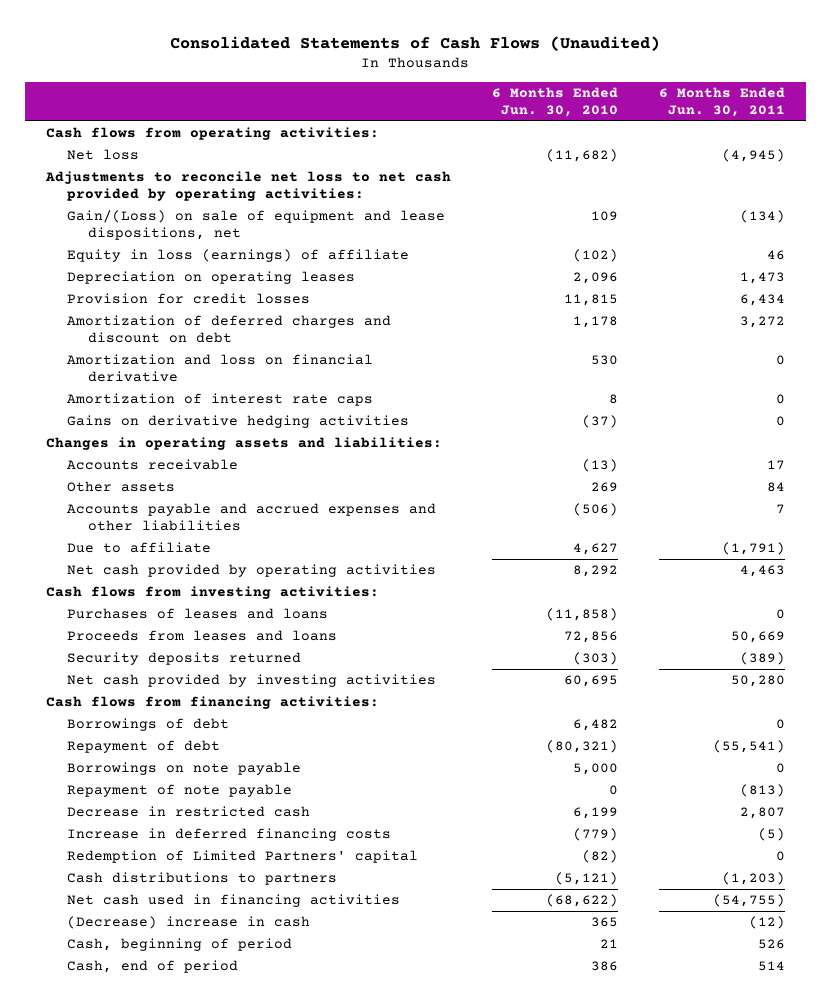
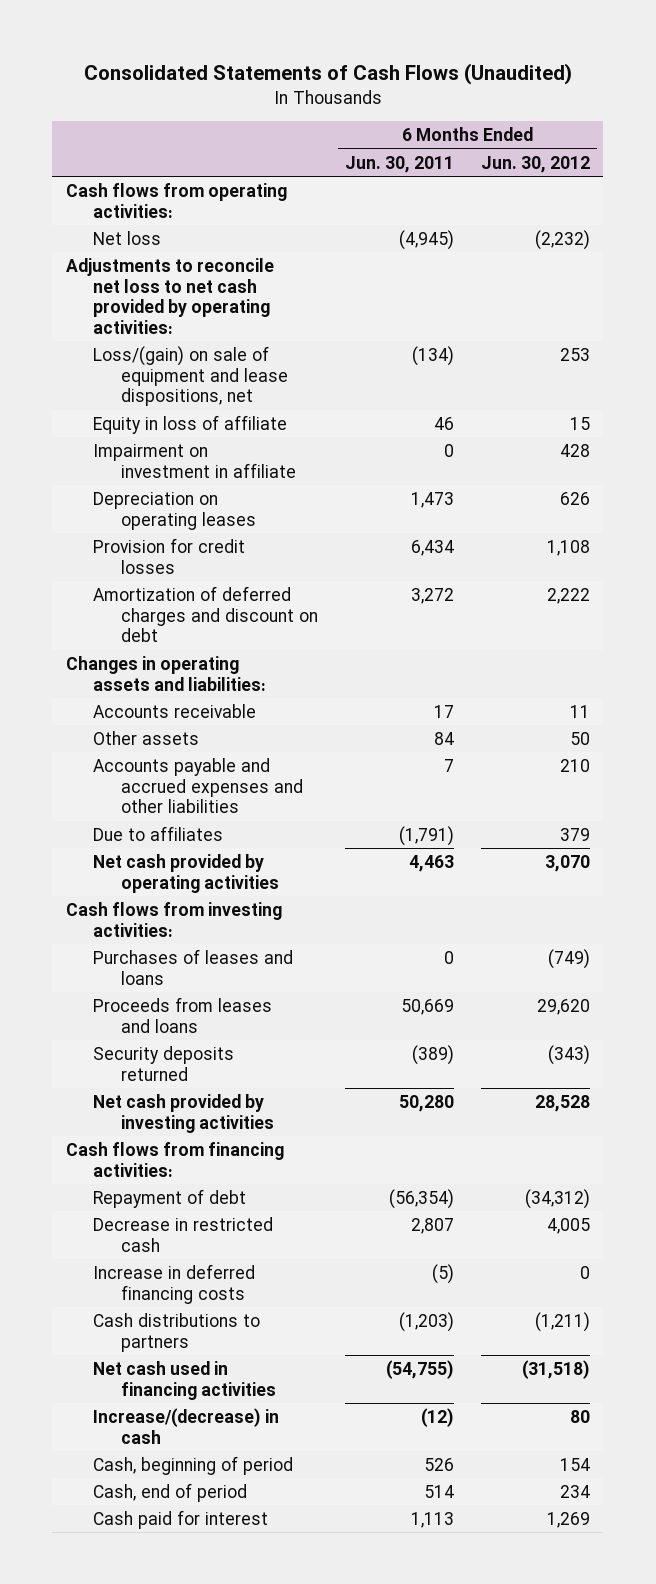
[491,87,618,118] 6 Months Ended Jun. 30, 2010 -> none
none -> [480,155,590,173] Jun. 30, 2012
[66,210,445,241] Gain/(Loss) on sale of equipment and lease dispositions, net -> [93,346,289,407] Loss/(gain) on sale of equipment and lease dispositions, net
[66,249,409,263] Equity in loss (earnings) of affiliate -> [93,415,288,435] Equity in loss of affiliate
none -> [93,444,297,478] Impairment on investment in affiliate
[66,354,373,383] Amortization and loss on financial derivative -> none
[66,393,373,407] Amortization of interest rate caps -> none
[66,415,409,429] Gains on derivative hedging activities -> none
[66,542,211,554] Due to affiliate -> [93,826,224,842] Due to affiliates
[66,718,229,732] Borrowings of debt -> none
[66,762,301,776] Borrowings on note payable -> none
[66,784,292,798] Repayment of note payable -> none
[713,740,786,754] (55,541) -> [389,1189,455,1210] (56,354)
[66,850,418,864] Redemption of Limited Partners' capital -> none
[66,916,310,930] (Decrease) increase in cash -> [93,1408,280,1444] Increase/(decrease) in cash
none -> [93,1510,269,1530] Cash paid for interest

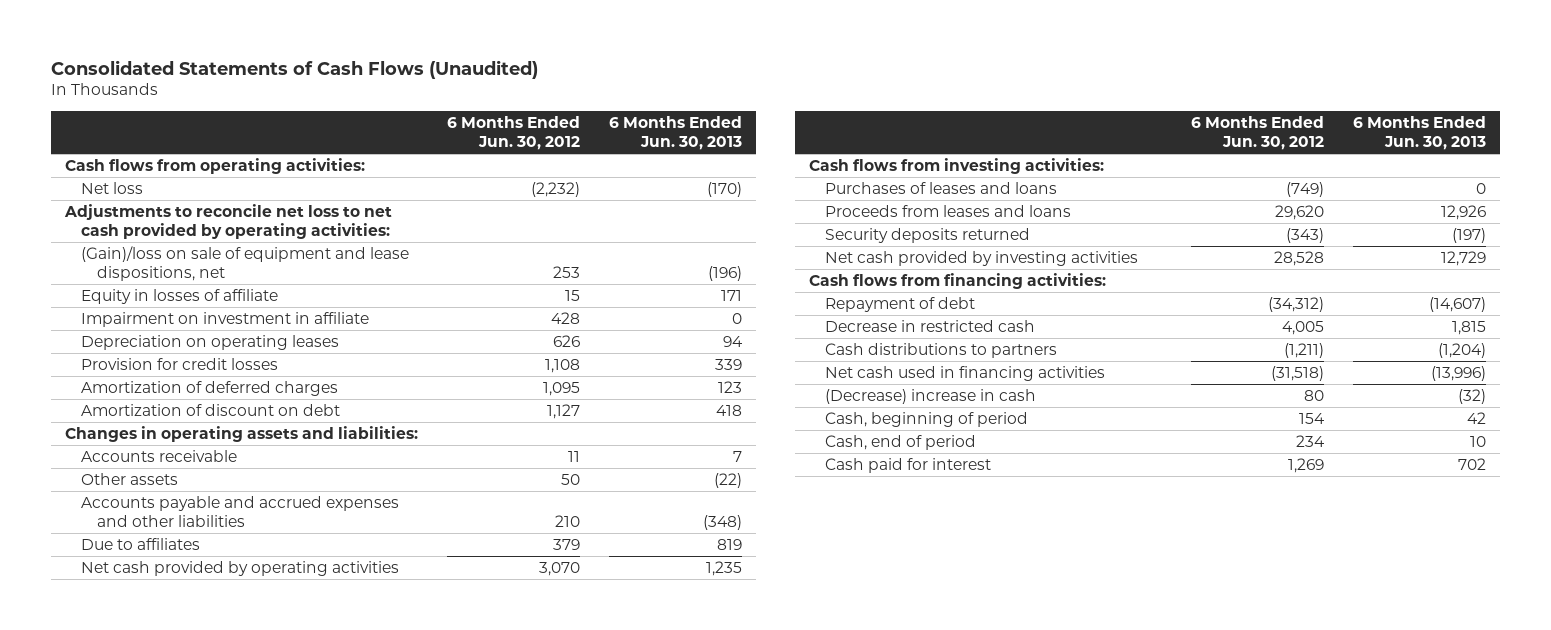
[345,155,455,173] Jun. 30, 2011 -> none
none -> [608,115,742,151] 6 Months Ended Jun. 30, 2013
[93,346,289,407] Loss/(gain) on sale of equipment and lease dispositions, net -> [80,245,409,282] (Gain)/loss on sale of equipment and lease dispositions, net
[93,415,288,435] Equity in loss of affiliate -> [80,288,278,304] Equity in losses of affiliate
[93,586,319,643] Amortization of deferred charges and discount on debt -> [80,380,338,396] Amortization of deferred charges
[546,588,590,605] 2,222 -> [542,381,580,396] 1,095
none -> [80,403,340,416] Amortization of discount on debt
[93,1264,256,1304] Increase in deferred financing costs -> none
[93,1408,280,1444] Increase/(decrease) in cash -> [824,388,1036,404] (Decrease) increase in cash

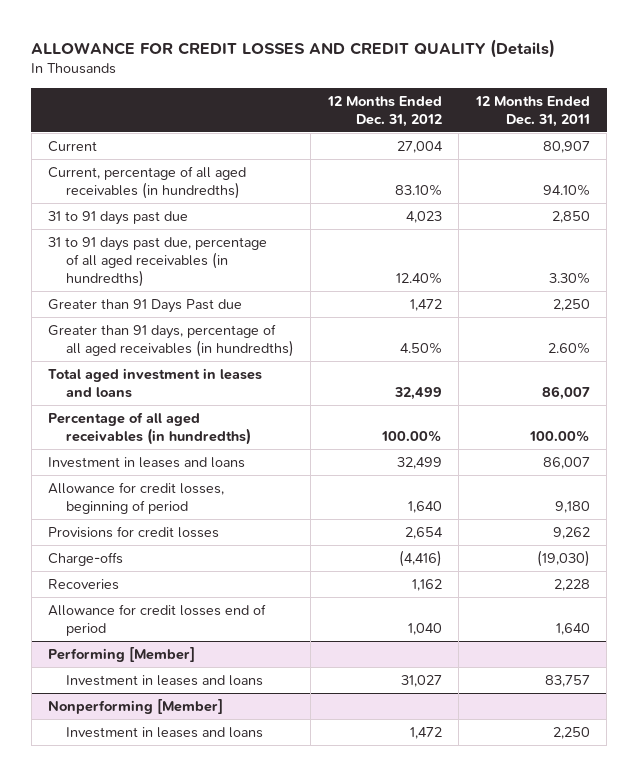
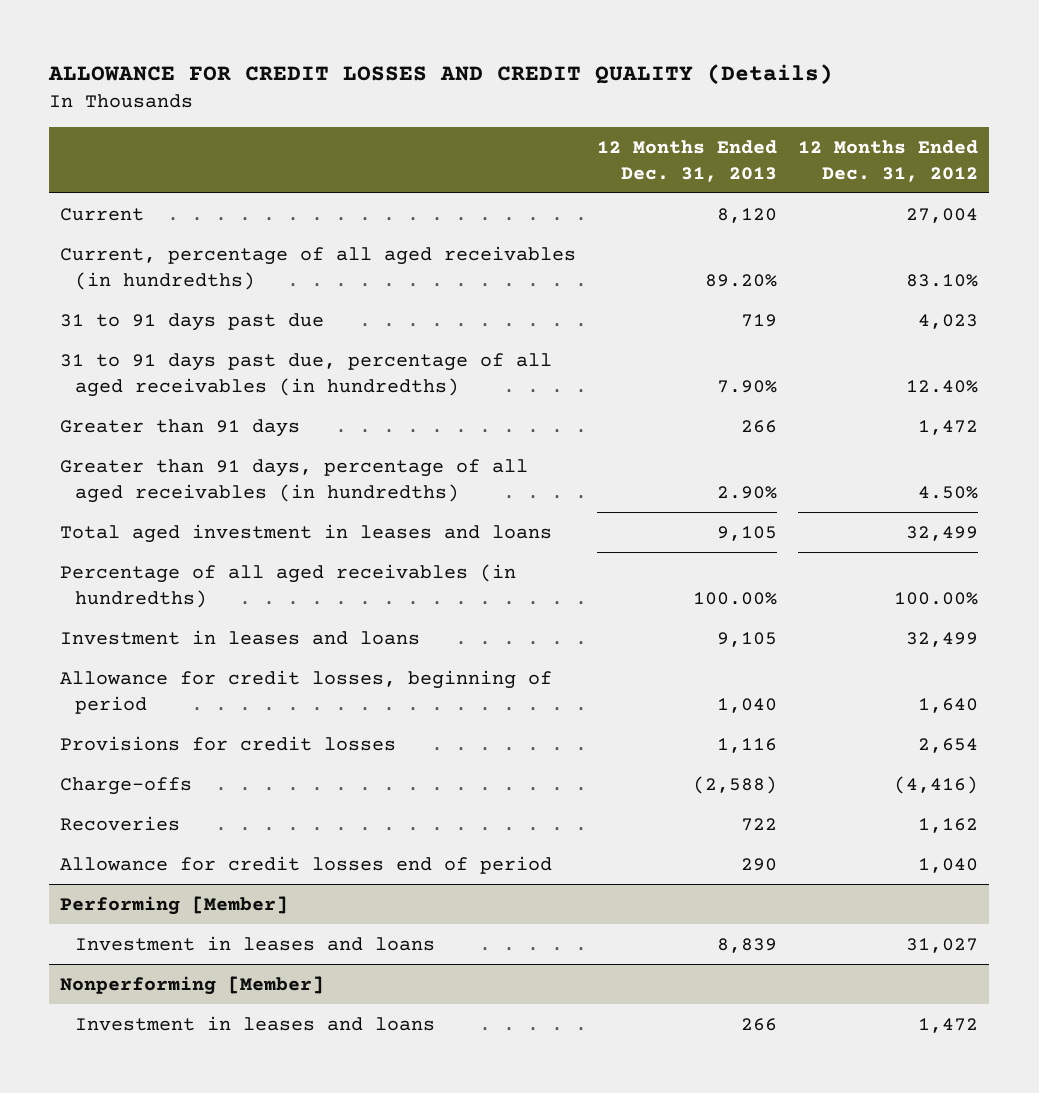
[474,95,590,127] 12 Months Ended Dec. 31, 2011 -> none
none -> [597,139,778,182] 12 Months Ended Dec. 31, 2013
[48,298,243,313] Greater than 91 Days Past due -> [60,418,301,437] Greater than 91 days

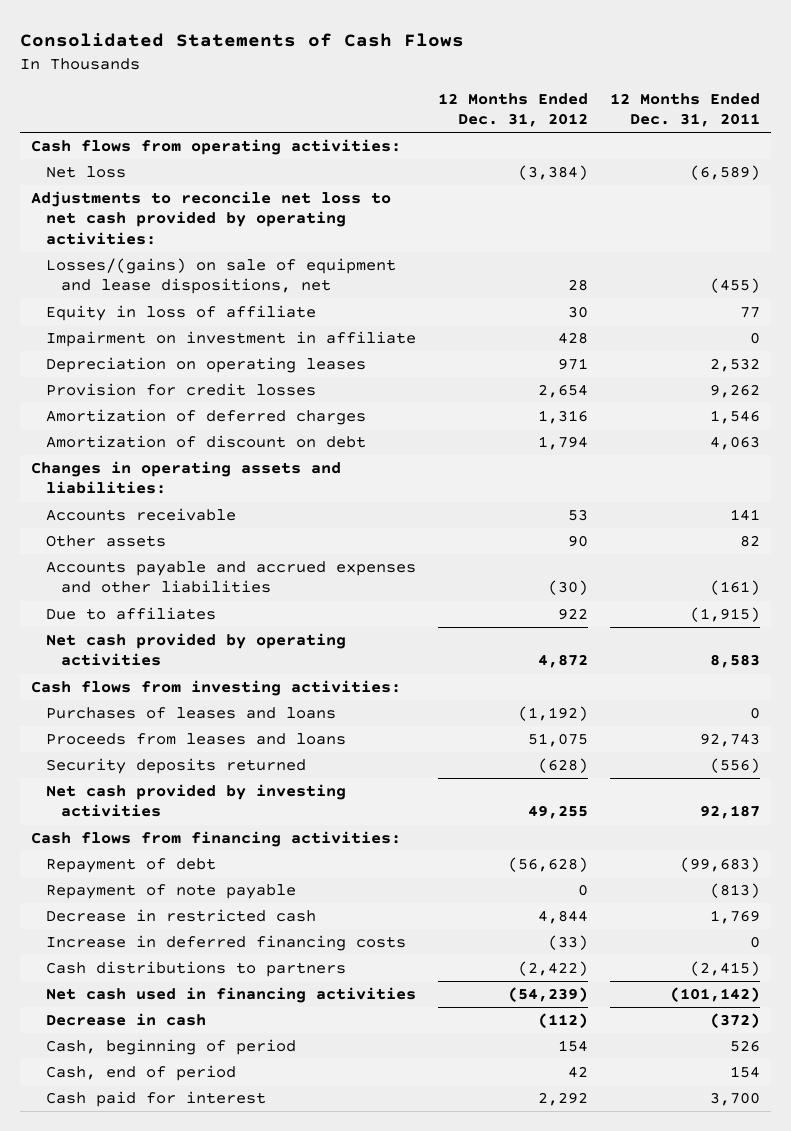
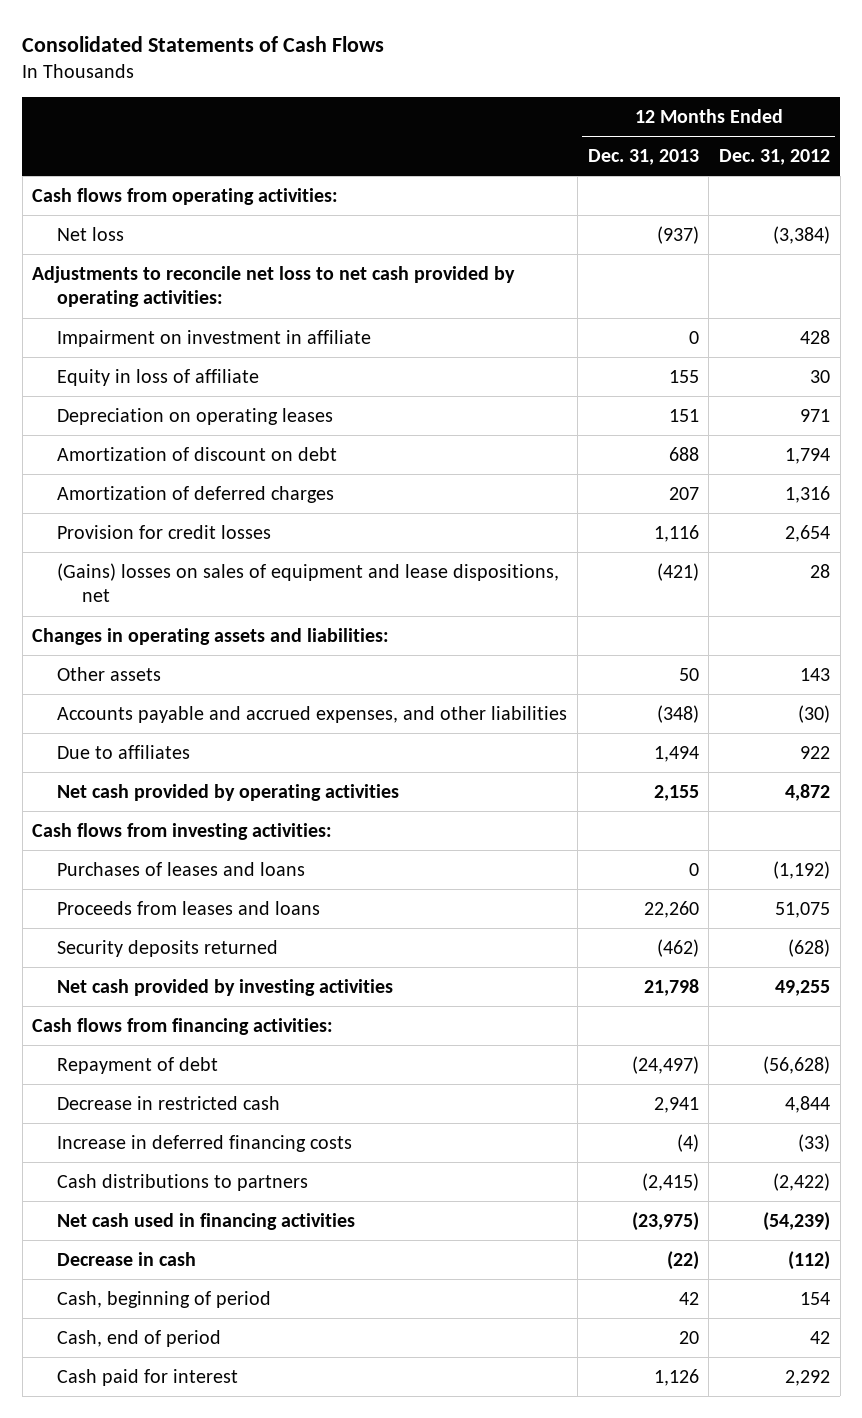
[609,92,760,128] 12 Months Ended Dec. 31, 2011 -> none
none -> [587,148,699,165] Dec. 31, 2013
[46,258,397,295] Losses/(gains) on sale of equipment and lease dispositions, net -> none
[46,305,317,322] Equity in loss of affiliate -> [56,368,259,386] Equity in loss of affiliate
[46,409,367,426] Amortization of deferred charges -> [56,485,334,503] Amortization of deferred charges
[46,383,317,397] Provision for credit losses -> [56,524,271,539] Provision for credit losses
none -> [56,562,559,603] (Gains) losses on sales of equipment and lease dispositions, net
[46,508,237,522] Accounts receivable -> none
[567,535,588,548] 90 -> [800,667,831,681] 143
[46,561,417,594] Accounts payable and accrued expenses and other liabilities -> [56,705,567,723] Accounts payable and accrued expenses, and other liabilities
[46,884,297,900] Repayment of note payable -> none

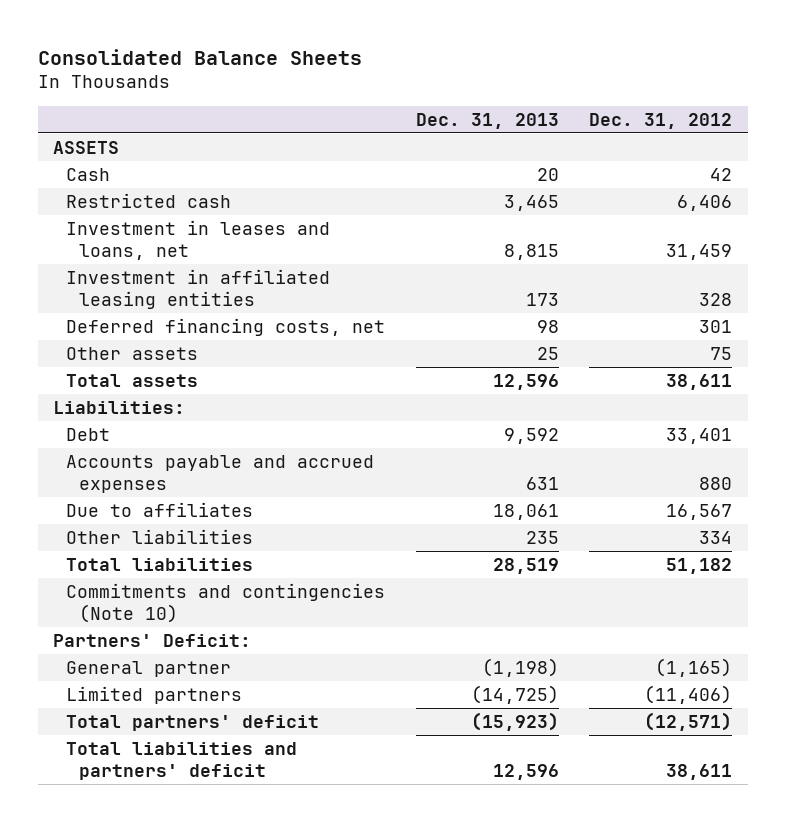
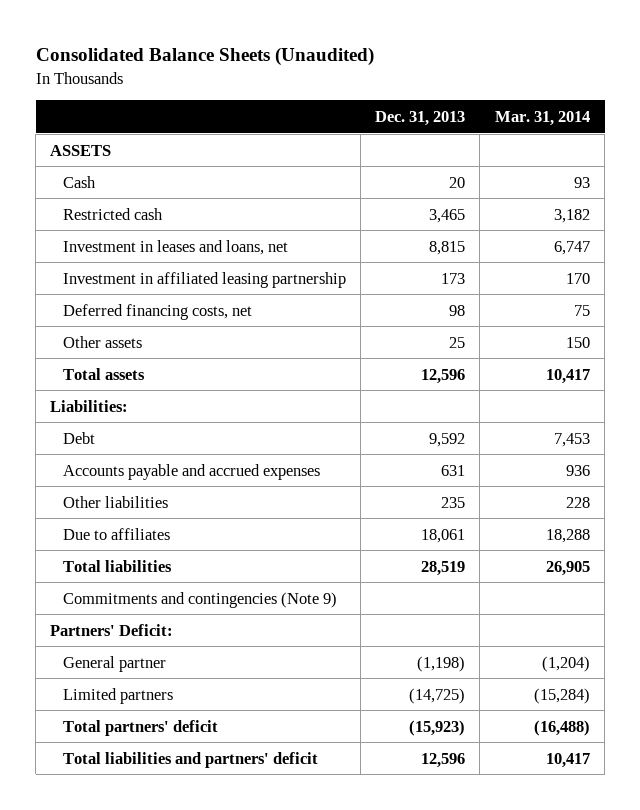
[37,48,362,65] Consolidated Balance Sheets -> [35,47,374,67] Consolidated Balance Sheets (Unaudited)
[589,112,733,129] Dec. 31, 2012 -> none
none -> [494,110,590,126] Mar. 31, 2014
[66,268,331,310] Investment in affiliated leasing entities -> [62,271,346,288] Investment in affiliated leasing partnership
[66,501,254,517] Due to affiliates -> [62,527,170,540] Due to affiliates
[66,582,386,624] Commitments and contingencies (Note 10) -> [62,591,337,608] Commitments and contingencies (Note 9)

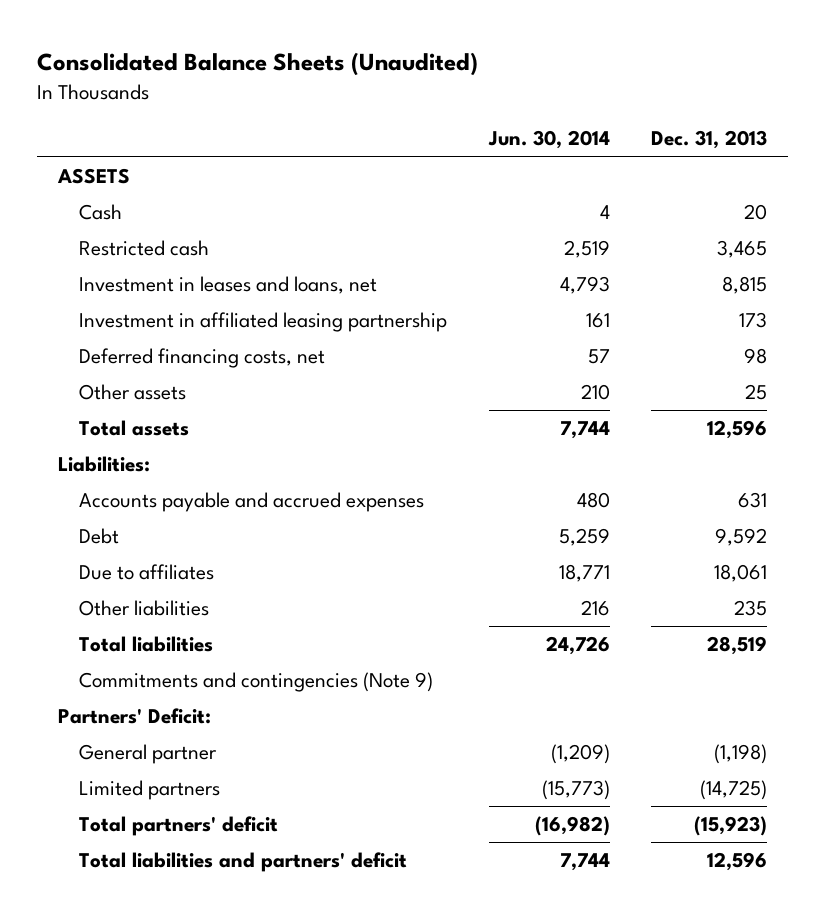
[494,110,590,126] Mar. 31, 2014 -> none
none -> [487,130,610,150] Jun. 30, 2014
[62,431,95,444] Debt -> [79,528,120,545] Debt
[62,495,168,508] Other liabilities -> [79,600,210,617] Other liabilities

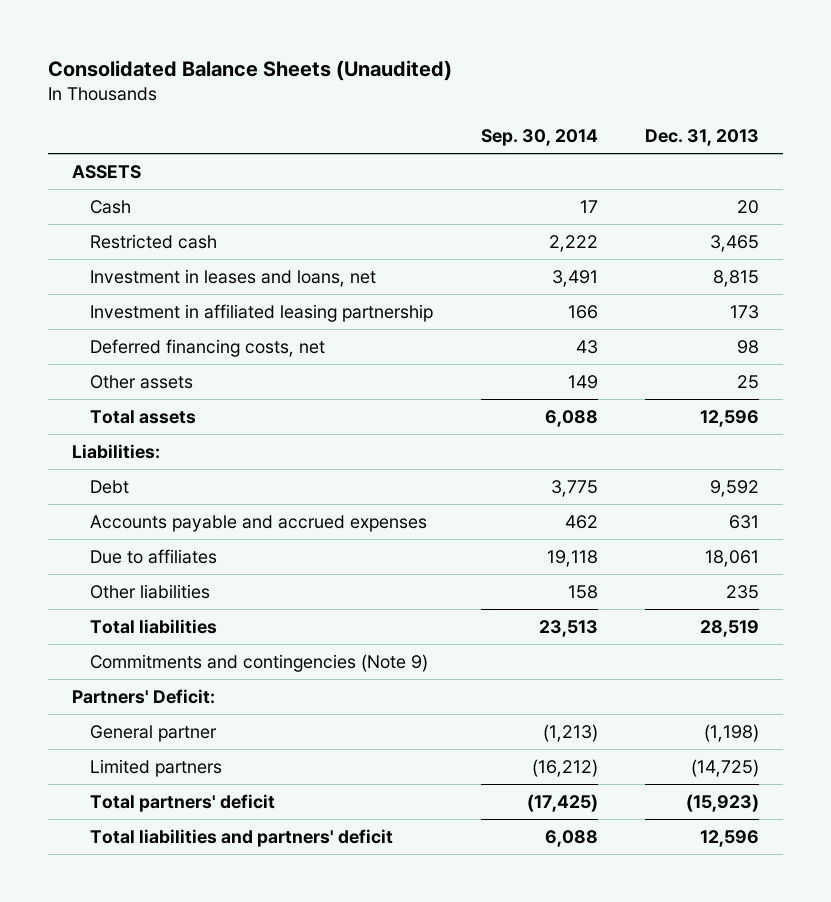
[487,130,610,150] Jun. 30, 2014 -> none
none -> [480,128,598,146] Sep. 30, 2014
[79,492,425,513] Accounts payable and accrued expenses -> [90,514,428,532] Accounts payable and accrued expenses

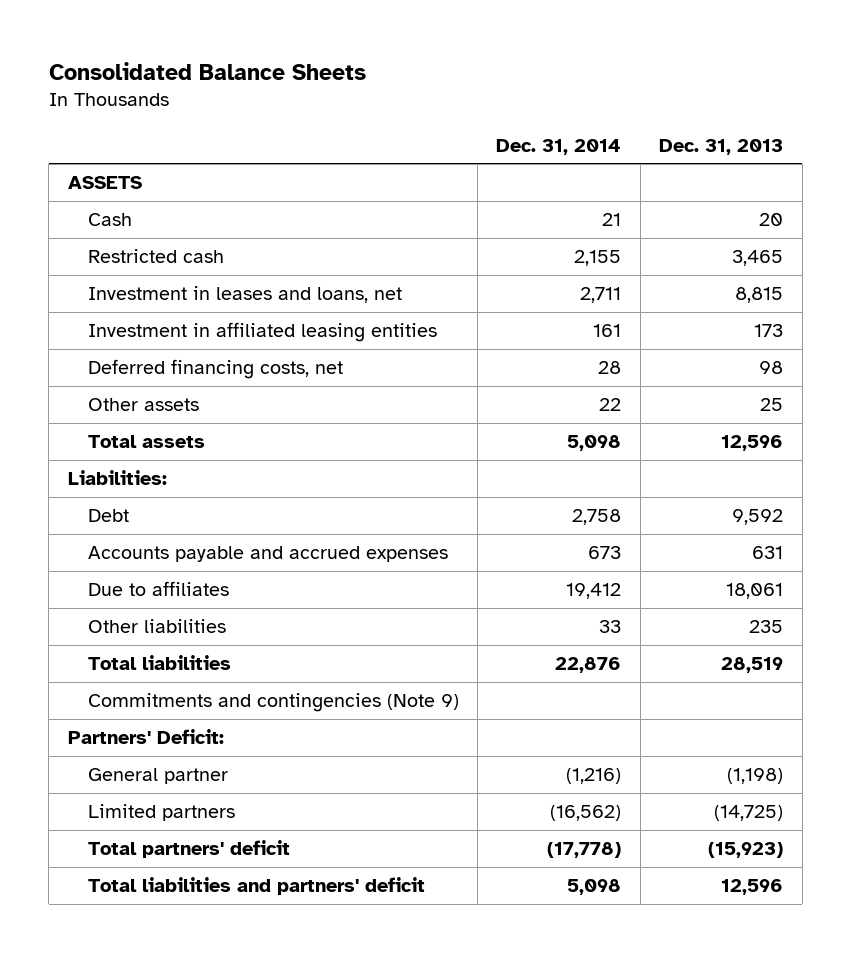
[48,59,453,81] Consolidated Balance Sheets (Unaudited) -> [48,61,366,80] Consolidated Balance Sheets
[480,128,598,146] Sep. 30, 2014 -> none
none -> [496,138,622,155] Dec. 31, 2014
[90,303,434,322] Investment in affiliated leasing partnership -> [87,322,437,343] Investment in affiliated leasing entities

